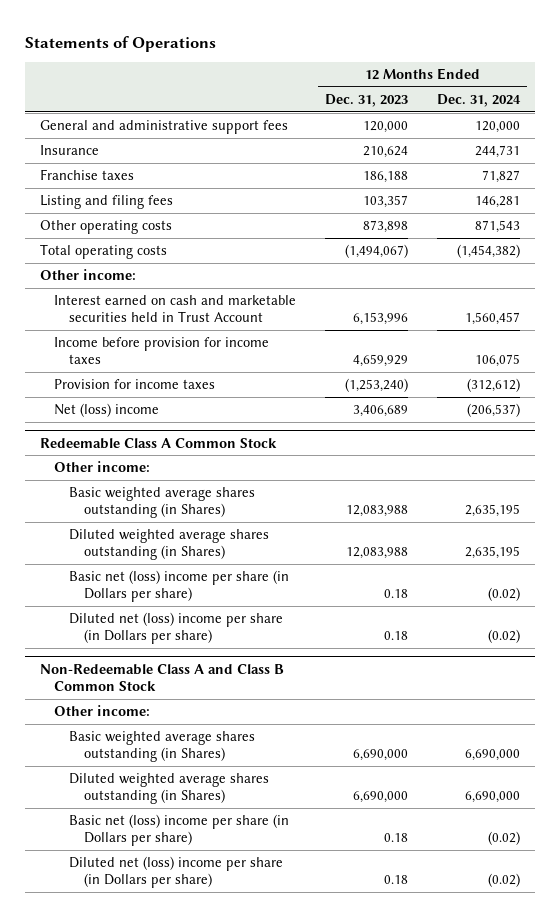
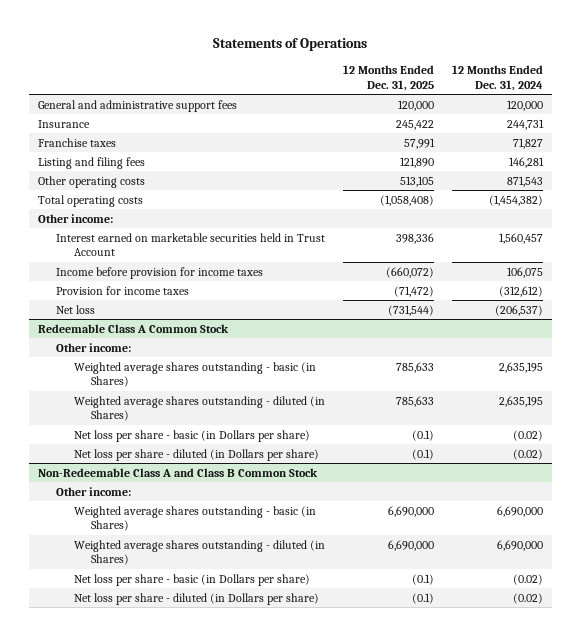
[325,93,409,107] Dec. 31, 2023 -> none
none -> [342,64,434,91] 12 Months Ended Dec. 31, 2025
[54,295,297,323] Interest earned on cash and marketable securities held in Trust Account -> [55,232,325,257] Interest earned on marketable securities held in Trust Account
[54,403,160,418] Net (loss) income -> [55,304,95,314] Net loss
[69,487,256,519] Basic weighted average shares outstanding (in Shares) -> [73,361,316,388] Weighted average shares outstanding - basic (in Shares)
[69,529,270,561] Diluted weighted average shares outstanding (in Shares) -> [73,395,325,422] Weighted average shares outstanding - diluted (in Shares)
[69,570,290,603] Basic net (loss) income per share (in Dollars per share) -> [73,429,310,442] Net loss per share - basic (in Dollars per share)
[69,612,284,645] Diluted net (loss) income per share (in Dollars per share) -> [73,448,319,461] Net loss per share - diluted (in Dollars per share)
[69,731,256,763] Basic weighted average shares outstanding (in Shares) -> [73,505,316,532] Weighted average shares outstanding - basic (in Shares)
[69,773,270,805] Diluted weighted average shares outstanding (in Shares) -> [73,539,325,566] Weighted average shares outstanding - diluted (in Shares)
[69,814,290,847] Basic net (loss) income per share (in Dollars per share) -> [73,573,310,586] Net loss per share - basic (in Dollars per share)
[69,856,284,889] Diluted net (loss) income per share (in Dollars per share) -> [73,592,319,605] Net loss per share - diluted (in Dollars per share)

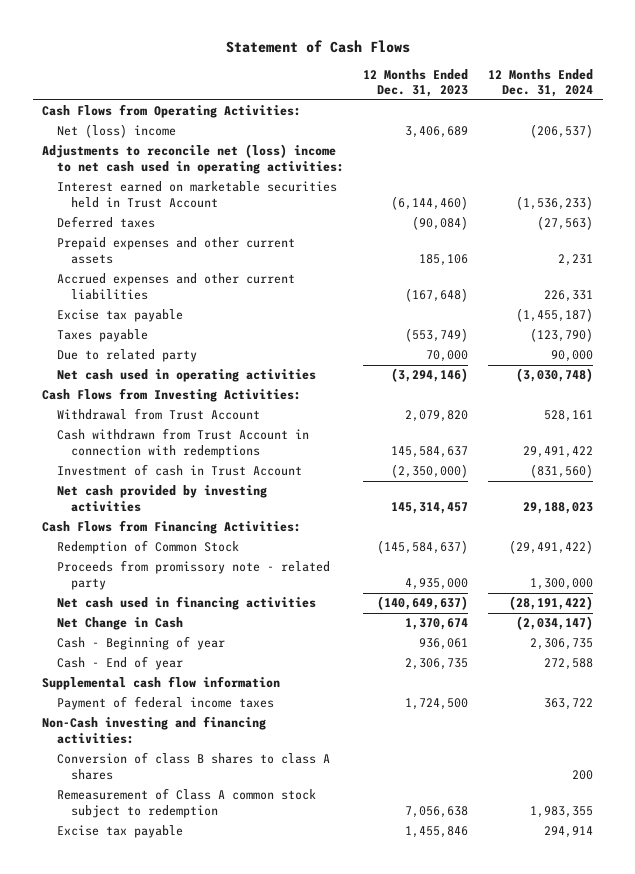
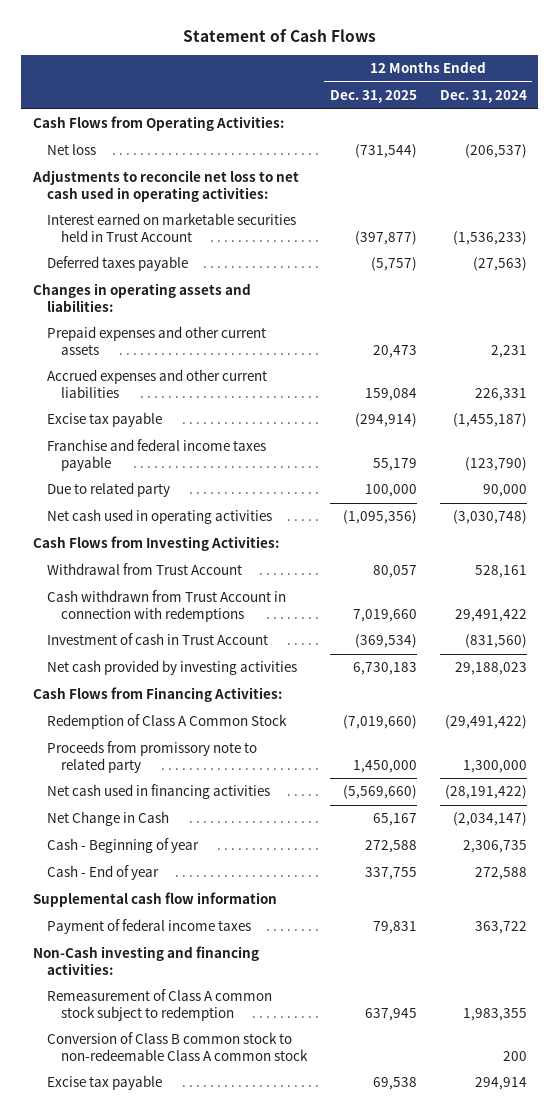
[363,68,469,98] 12 Months Ended Dec. 31, 2023 -> none
none -> [329,90,417,104] Dec. 31, 2025
[56,124,176,139] Net (loss) income -> [46,144,96,156] Net loss
[42,144,344,174] Adjustments to reconcile net (loss) income to net cash used in operating activities: -> [31,170,299,202] Adjustments to reconcile net loss to net cash used in operating activities:
[56,216,155,229] Deferred taxes -> [46,256,188,272] Deferred taxes payable
none -> [32,283,251,312] Changes in operating assets and liabilities:
[56,329,148,343] Taxes payable -> [46,439,266,471] Franchise and federal income taxes payable
[56,540,239,555] Redemption of Common Stock -> [46,714,287,730] Redemption of Class A Common Stock
[56,560,330,590] Proceeds from promissory note - related party -> [46,741,257,773] Proceeds from promissory note to related party
[56,752,330,780] Conversion of class B shares to class A shares -> none
none -> [46,1032,309,1061] Conversion of Class B common stock to non-redeemable Class A common stock

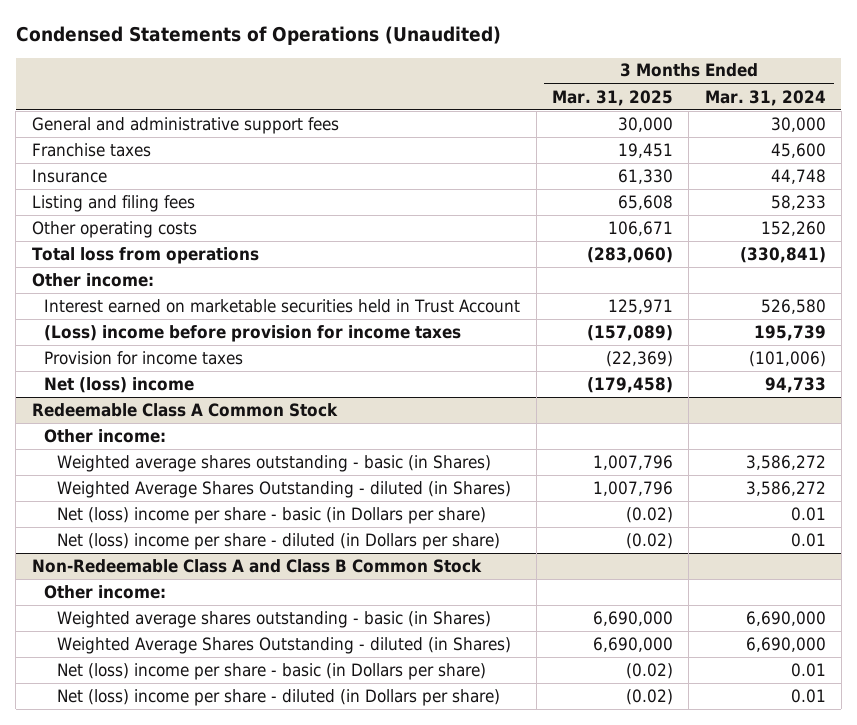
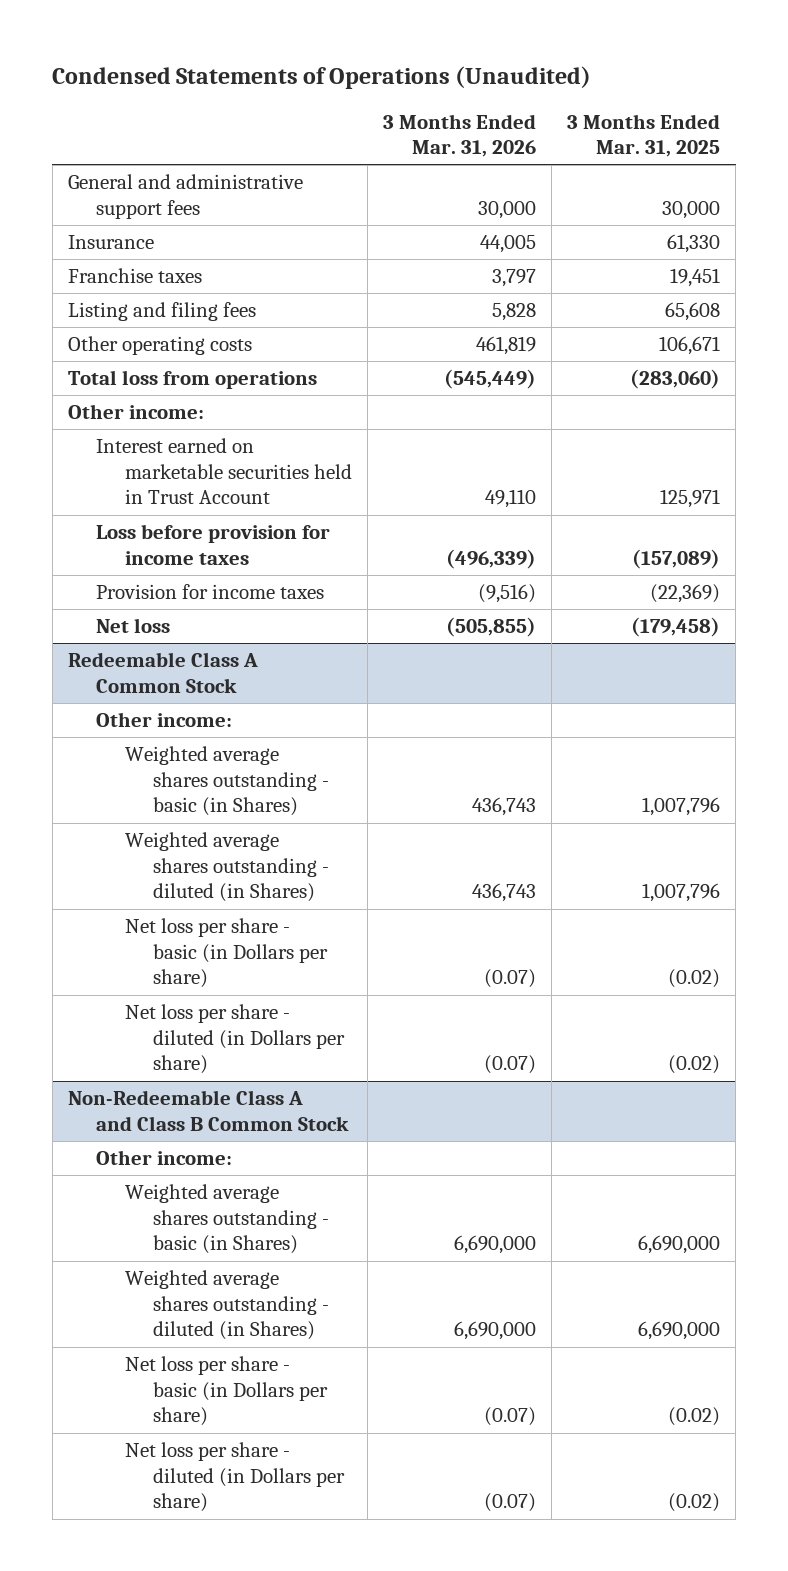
[704,89,826,106] Mar. 31, 2024 -> none
none -> [382,113,536,158] 3 Months Ended Mar. 31, 2026
[31,142,151,157] Franchise taxes -> [67,268,202,284] Franchise taxes
[44,324,462,342] (Loss) income before provision for income taxes -> [96,524,331,565] Loss before provision for income taxes
[44,376,195,393] Net (loss) income -> [96,618,171,634] Net loss
[56,480,511,498] Weighted Average Shares Outstanding - diluted (in Shares) -> [124,832,330,903] Weighted average shares outstanding - diluted (in Shares)
[56,506,486,524] Net (loss) income per share - basic (in Dollars per share) -> [124,918,329,989] Net loss per share - basic (in Dollars per share)
[56,532,500,550] Net (loss) income per share - diluted (in Dollars per share) -> [124,1004,346,1075] Net loss per share - diluted (in Dollars per share)
[56,636,511,654] Weighted Average Shares Outstanding - diluted (in Shares) -> [124,1270,330,1341] Weighted average shares outstanding - diluted (in Shares)
[56,662,486,680] Net (loss) income per share - basic (in Dollars per share) -> [124,1356,329,1427] Net loss per share - basic (in Dollars per share)
[56,688,500,706] Net (loss) income per share - diluted (in Dollars per share) -> [124,1442,346,1513] Net loss per share - diluted (in Dollars per share)

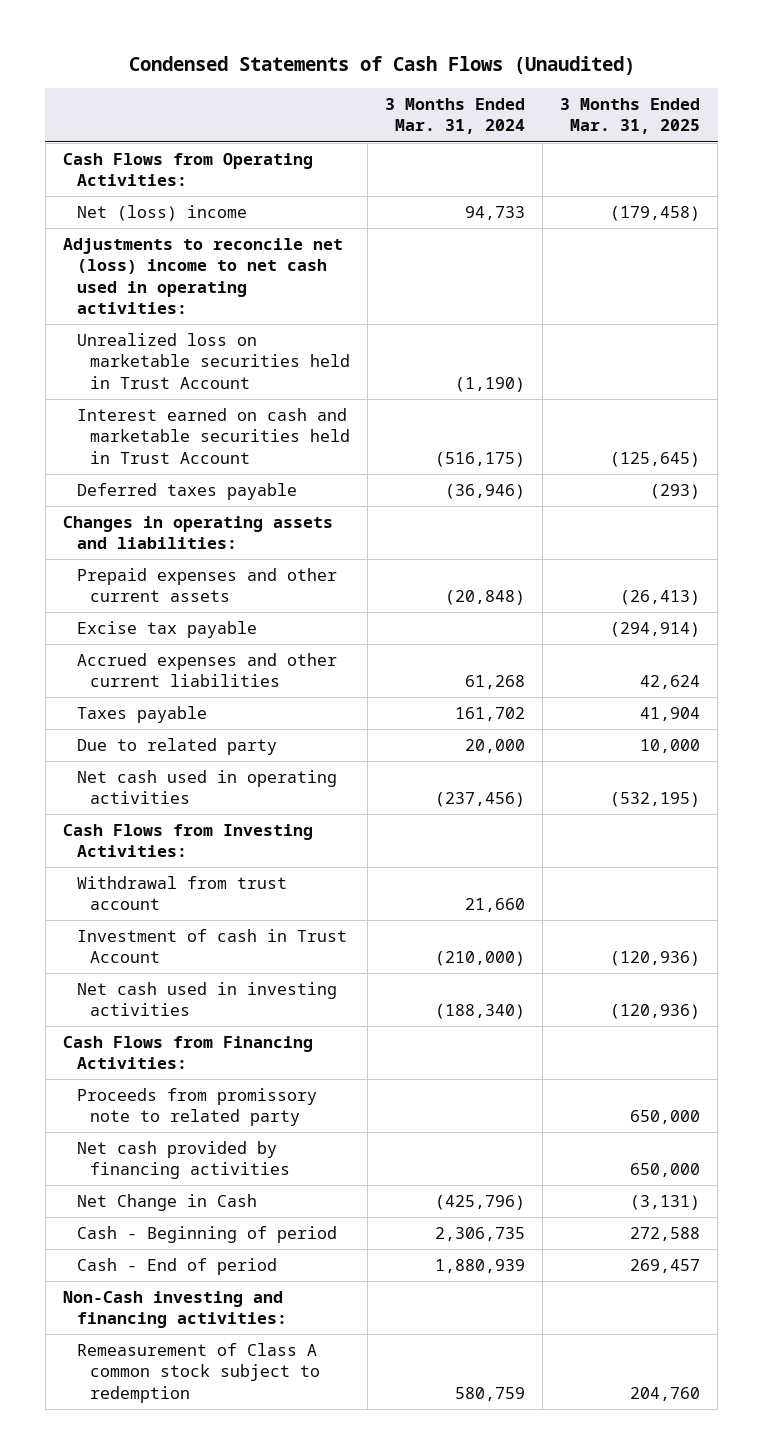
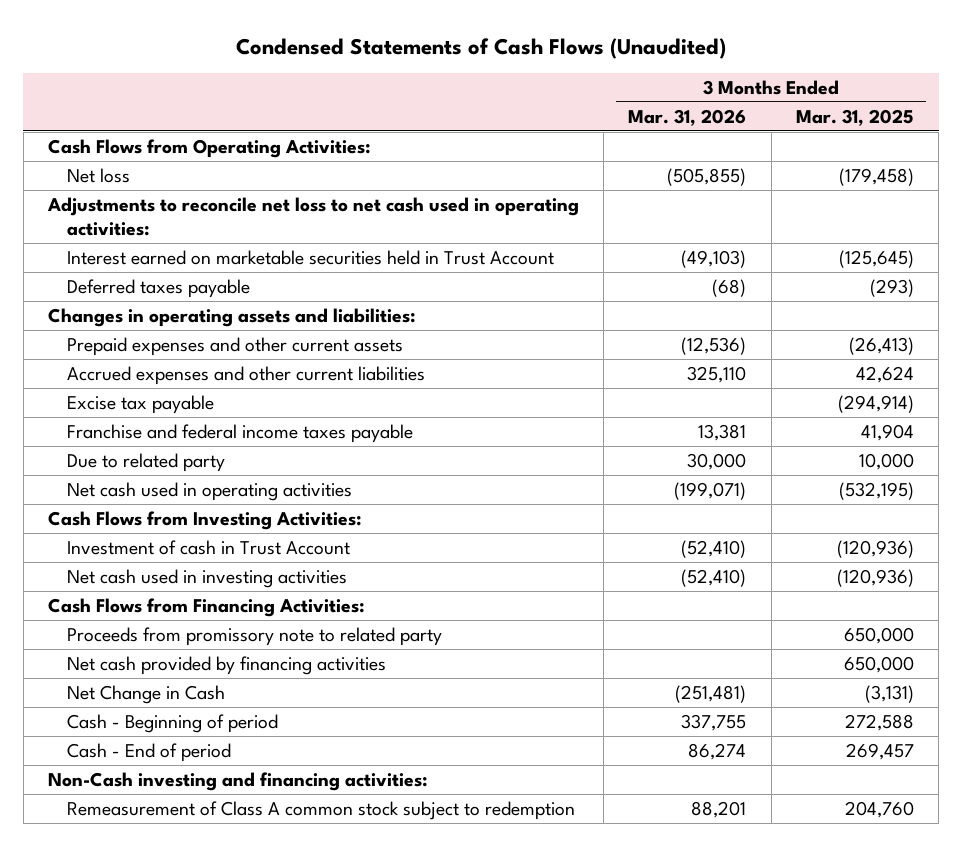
[385,98,526,135] 3 Months Ended Mar. 31, 2024 -> none
none -> [628,108,747,126] Mar. 31, 2026
[76,333,351,389] Unrealized loss on marketable securities held in Trust Account -> none
[76,205,247,222] Net (loss) income -> [66,167,130,183] Net loss
[63,238,344,315] Adjustments to reconcile net (loss) income to net cash used in operating activities: -> [46,196,579,236] Adjustments to reconcile net loss to net cash used in operating activities:
[76,408,351,464] Interest earned on cash and marketable securities held in Trust Account -> [66,249,554,265] Interest earned on marketable securities held in Trust Account
[76,621,257,639] Excise tax payable -> [66,394,214,414] Excise tax payable
[76,706,207,724] Taxes payable -> [66,423,413,443] Franchise and federal income taxes payable
[76,876,287,911] Withdrawal from trust account -> none

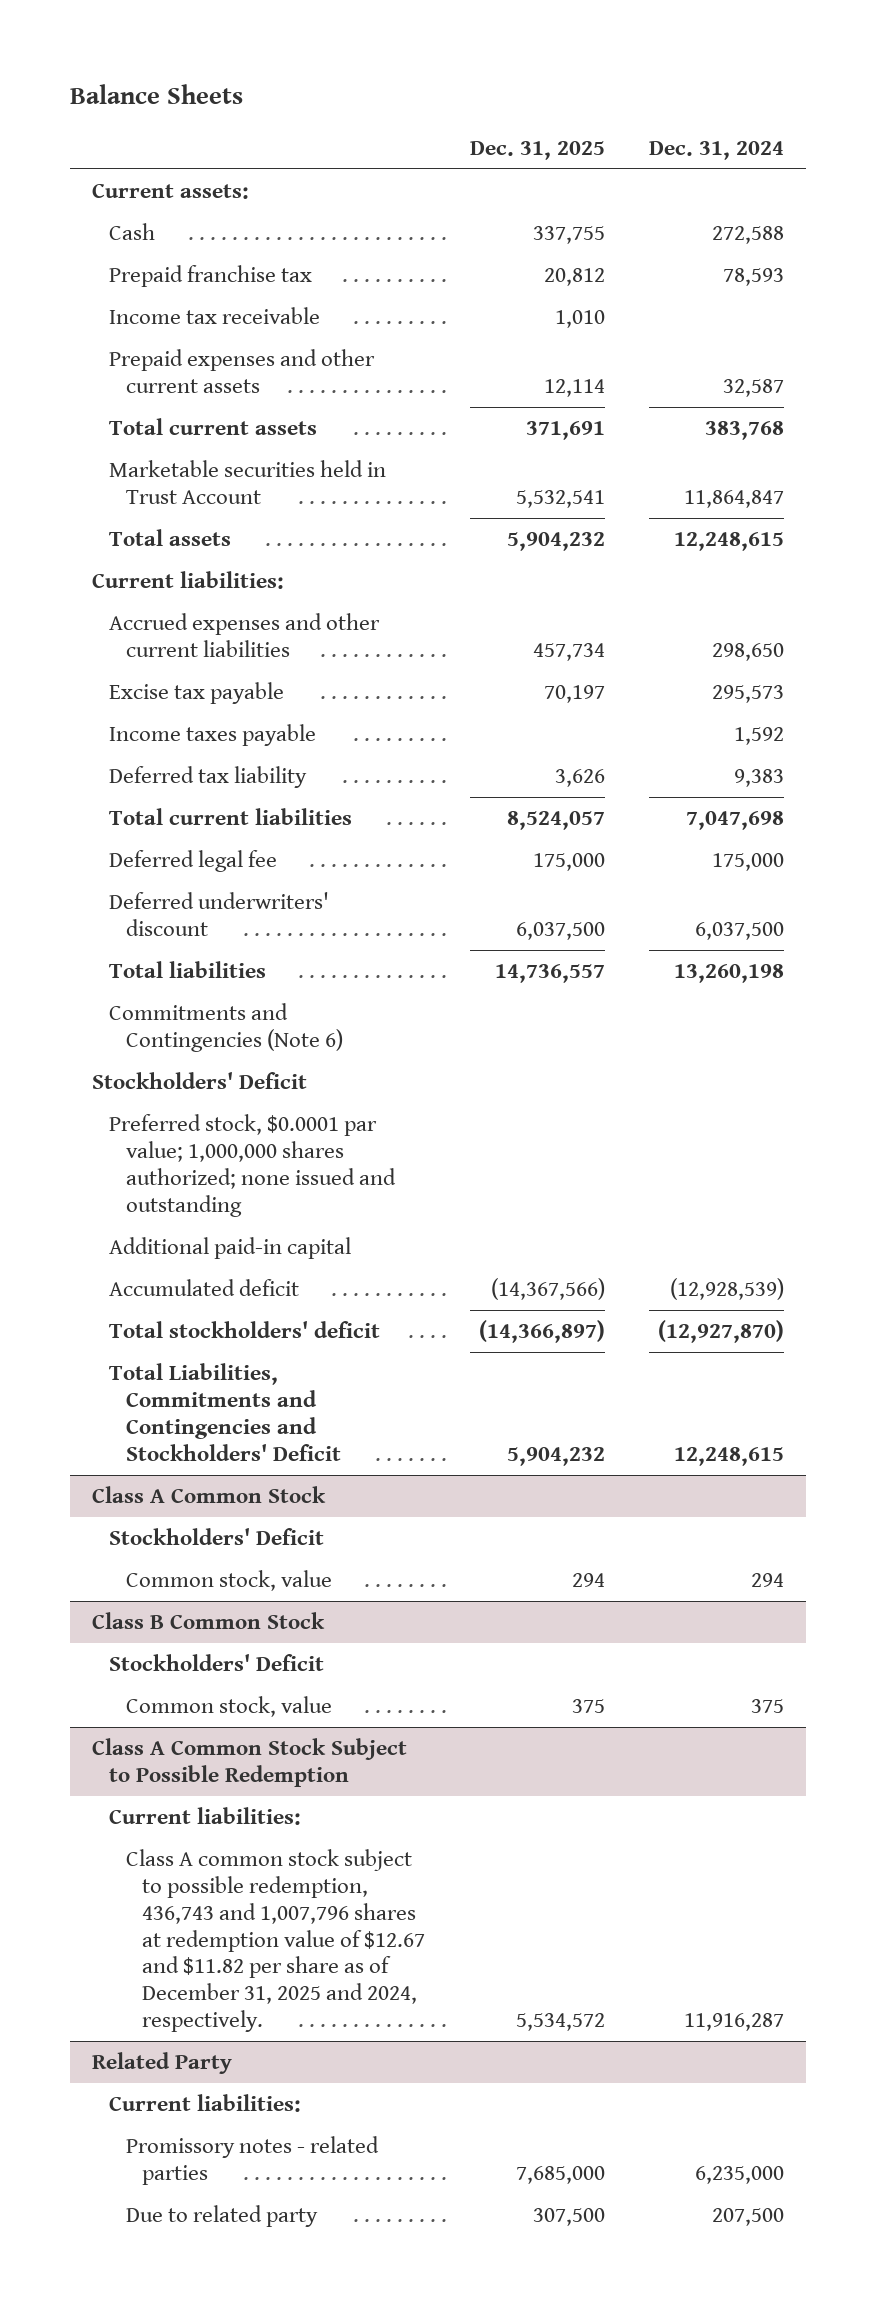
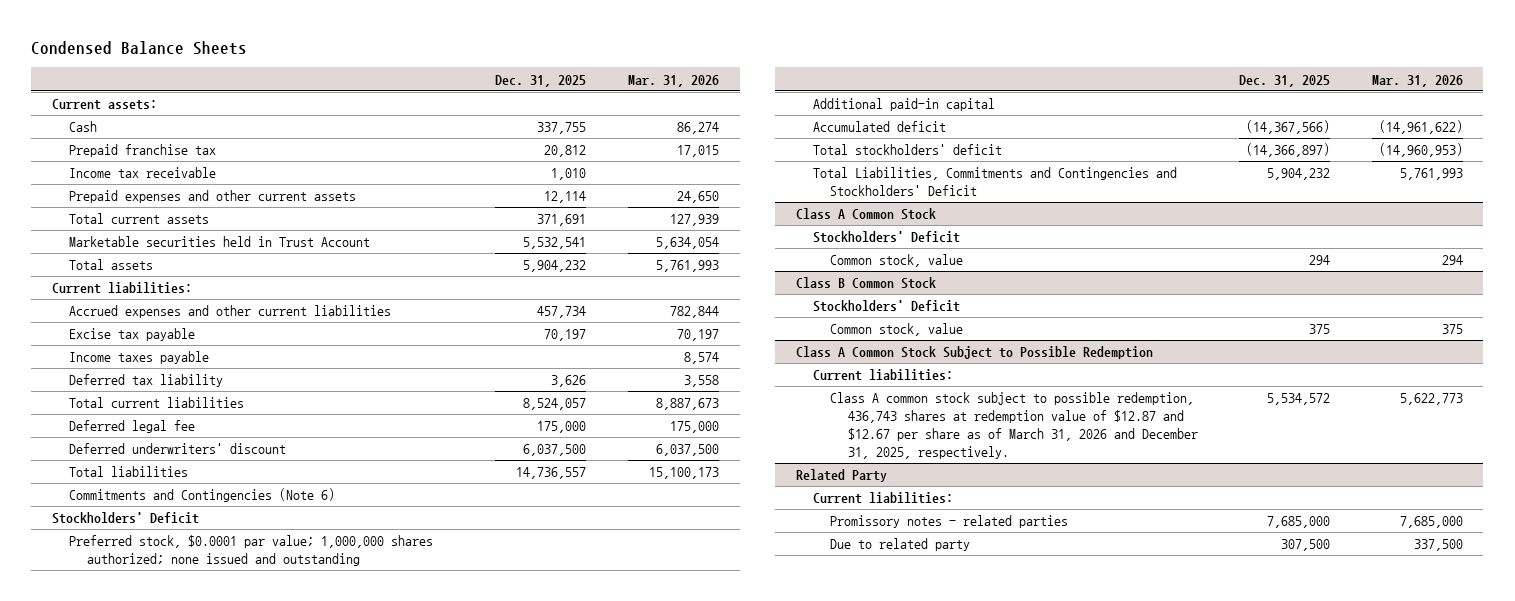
[69,84,243,105] Balance Sheets -> [31,41,248,56] Condensed Balance Sheets
[648,140,784,160] Dec. 31, 2024 -> none
none -> [627,74,719,87] Mar. 31, 2026
[125,1848,426,2033] Class A common stock subject to possible redemption, 436,743 and 1,007,796 shares at redemption value of $12.67 and $11.82 per share as of December 31, 2025 and 2024, respectively. -> [830,392,1198,460] Class A common stock subject to possible redemption, 436,743 shares at redemption value of $12.87 and $12.67 per share as of March 31, 2026 and December 31, 2025, respectively.

